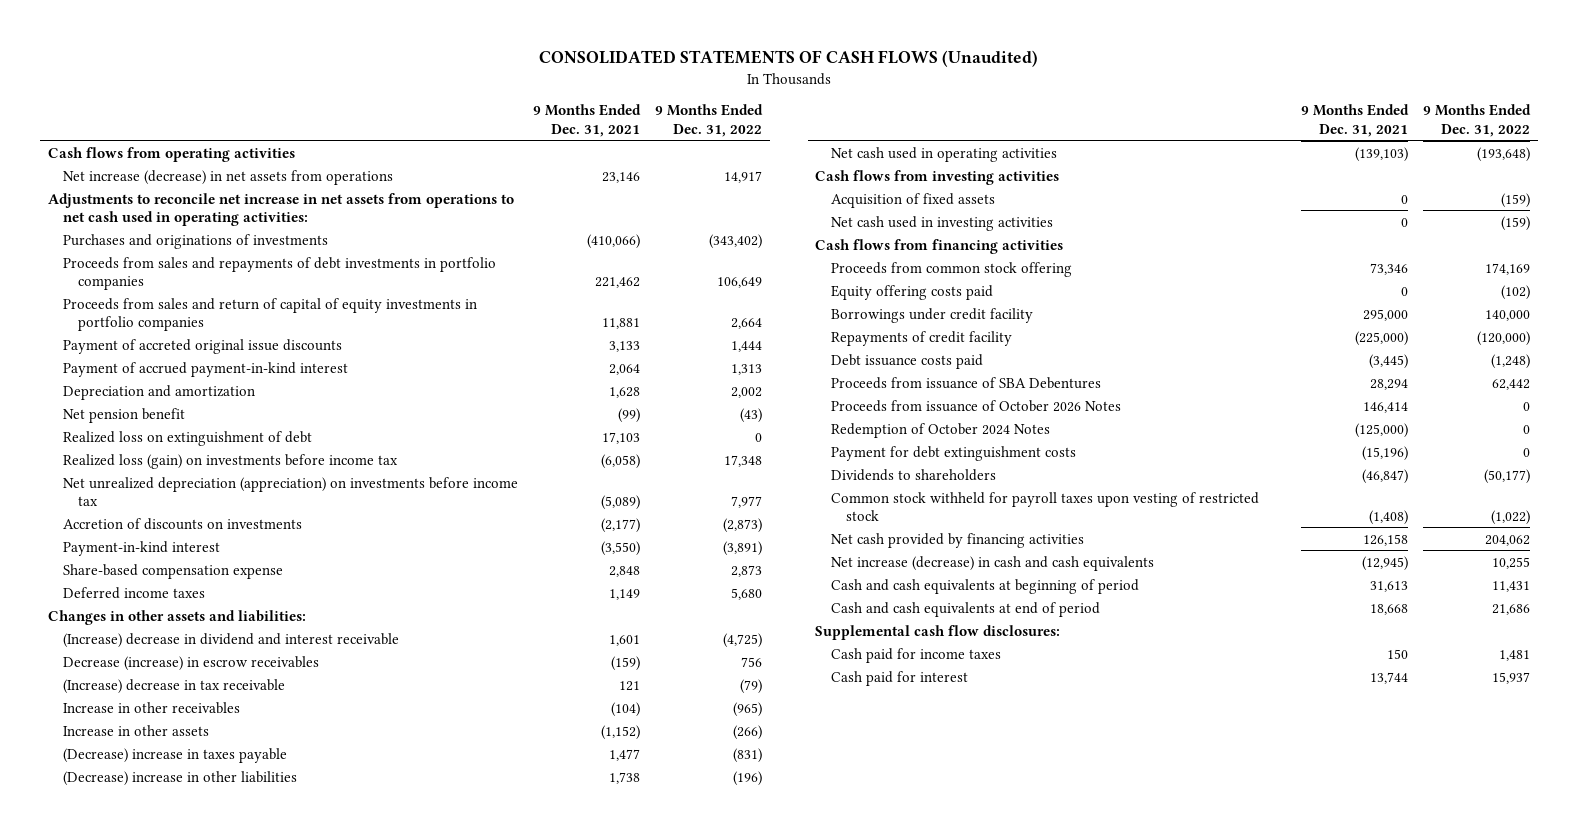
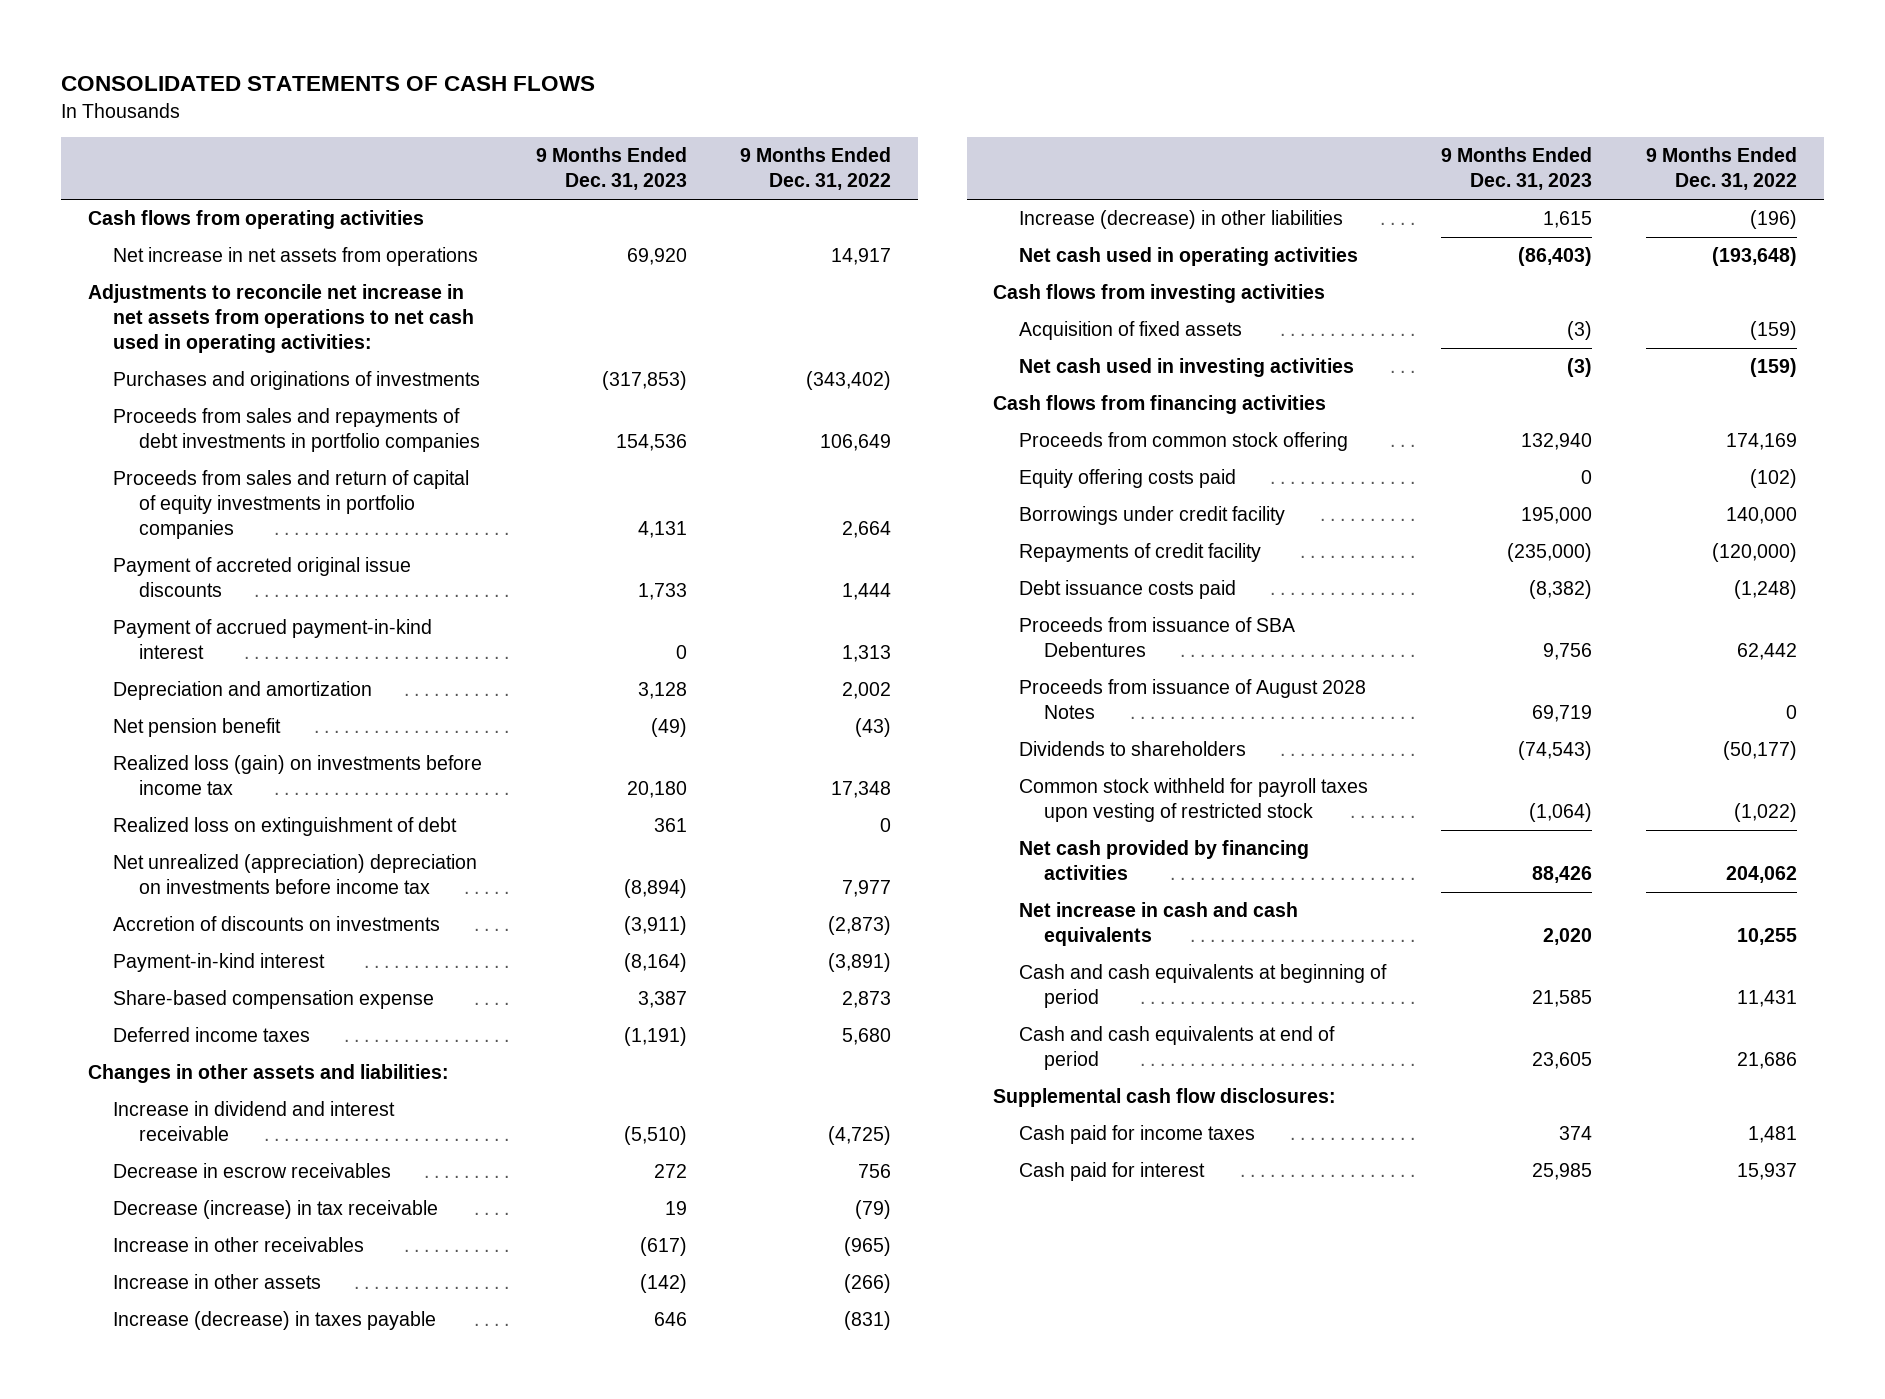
[538,50,1038,68] CONSOLIDATED STATEMENTS OF CASH FLOWS (Unaudited) -> [61,76,596,92] CONSOLIDATED STATEMENTS OF CASH FLOWS
[532,104,641,137] 9 Months Ended Dec. 31, 2021 -> none
none -> [535,147,687,191] 9 Months Ended Dec. 31, 2023
[62,169,393,185] Net increase (decrease) in net assets from operations -> [113,247,479,267] Net increase in net assets from operations
[62,430,312,446] Realized loss on extinguishment of debt -> [113,817,458,837] Realized loss on extinguishment of debt
[62,476,518,506] Net unrealized depreciation (appreciation) on investments before income tax -> [113,854,478,895] Net unrealized (appreciation) depreciation on investments before income tax
[62,632,399,648] (Increase) decrease in dividend and interest receivable -> [113,1101,396,1142] Increase in dividend and interest receivable
[62,655,319,671] Decrease (increase) in escrow receivables -> [113,1163,392,1179] Decrease in escrow receivables
[62,678,285,694] (Increase) decrease in tax receivable -> [113,1200,439,1220] Decrease (increase) in tax receivable
[62,747,287,763] (Decrease) increase in taxes payable -> [113,1311,437,1331] Increase (decrease) in taxes payable
[62,770,297,786] (Decrease) increase in other liabilities -> [1018,210,1343,230] Increase (decrease) in other liabilities
[830,422,1050,438] Redemption of October 2024 Notes -> none
[830,445,1076,461] Payment for debt extinguishment costs -> none
[830,399,1121,412] Proceeds from issuance of October 2026 Notes -> [1018,679,1366,720] Proceeds from issuance of August 2028 Notes
[830,555,1154,571] Net increase (decrease) in cash and cash equivalents -> [1018,902,1298,947] Net increase in cash and cash equivalents

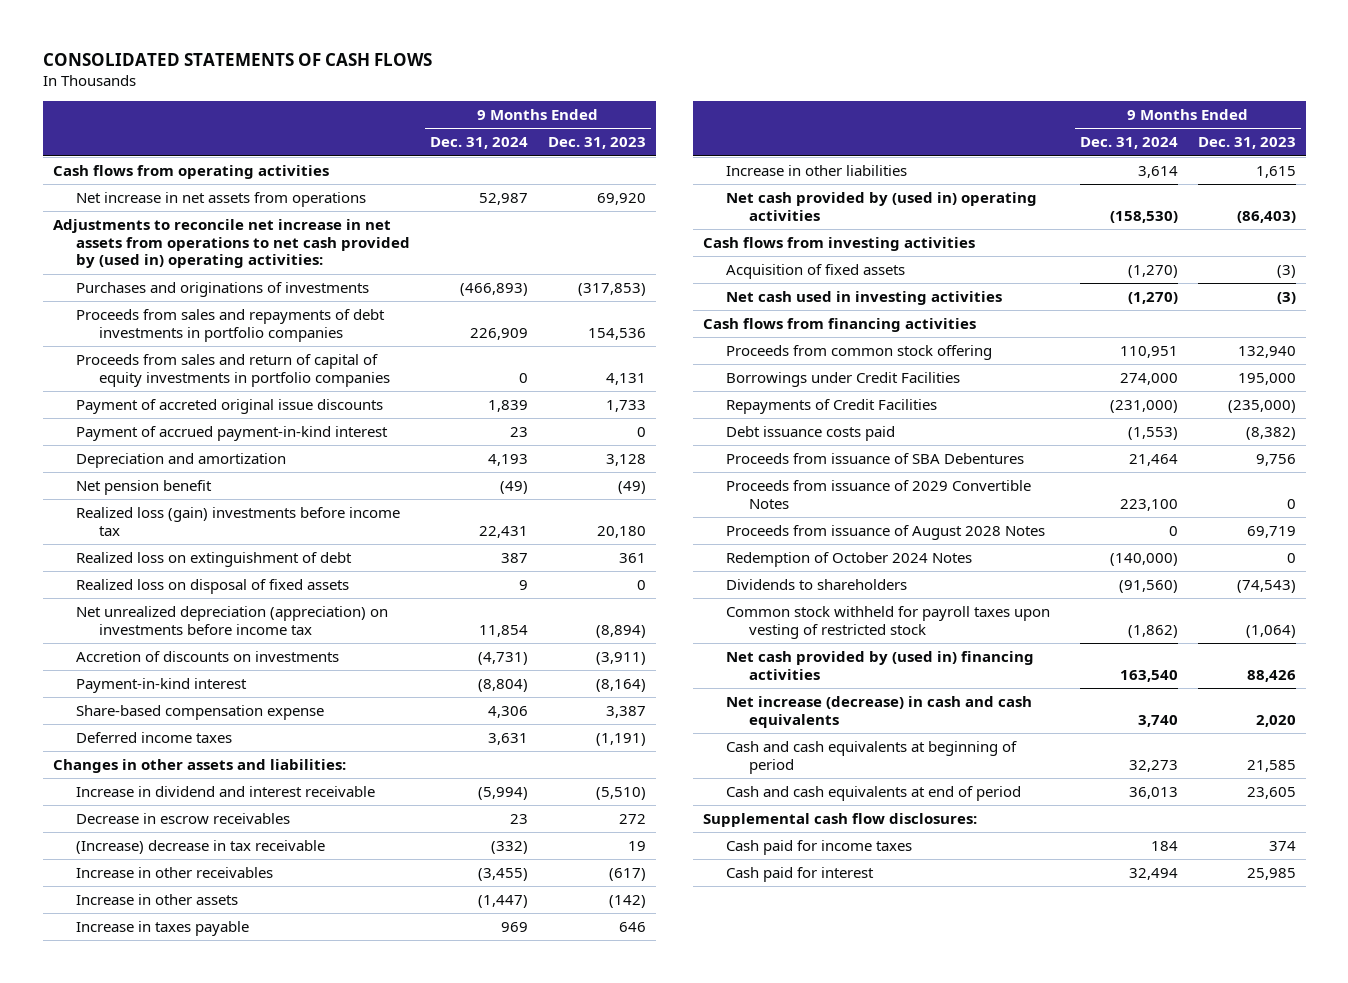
[740,147,892,191] 9 Months Ended Dec. 31, 2022 -> none
none -> [429,137,528,150] Dec. 31, 2024
[88,284,475,353] Adjustments to reconcile net increase in net assets from operations to net cash used in operating activities: -> [52,219,410,269] Adjustments to reconcile net increase in net assets from operations to net cash provided by (used in) operating activities:
[113,755,483,796] Realized loss (gain) on investments before income tax -> [75,507,400,536] Realized loss (gain) investments before income tax
none -> [75,579,349,595] Realized loss on disposal of fixed assets
[113,854,478,895] Net unrealized (appreciation) depreciation on investments before income tax -> [75,606,388,635] Net unrealized depreciation (appreciation) on investments before income tax
[113,1200,439,1220] Decrease (increase) in tax receivable -> [75,840,325,855] (Increase) decrease in tax receivable
[113,1311,437,1331] Increase (decrease) in taxes payable -> [75,921,249,937] Increase in taxes payable
[1018,210,1343,230] Increase (decrease) in other liabilities -> [725,165,907,177] Increase in other liabilities
[1018,247,1358,267] Net cash used in operating activities -> [725,192,1037,221] Net cash provided by (used in) operating activities
[1018,469,1236,489] Equity offering costs paid -> none
[1018,506,1285,526] Borrowings under credit facility -> [725,372,960,388] Borrowings under Credit Facilities
[1018,543,1261,563] Repayments of credit facility -> [725,399,937,415] Repayments of Credit Facilities
none -> [725,480,1031,509] Proceeds from issuance of 2029 Convertible Notes
none -> [725,552,972,568] Redemption of October 2024 Notes
[1018,840,1309,881] Net cash provided by financing activities -> [725,651,1034,680] Net cash provided by (used in) financing activities
[1018,902,1298,947] Net increase in cash and cash equivalents -> [725,696,1032,728] Net increase (decrease) in cash and cash equivalents

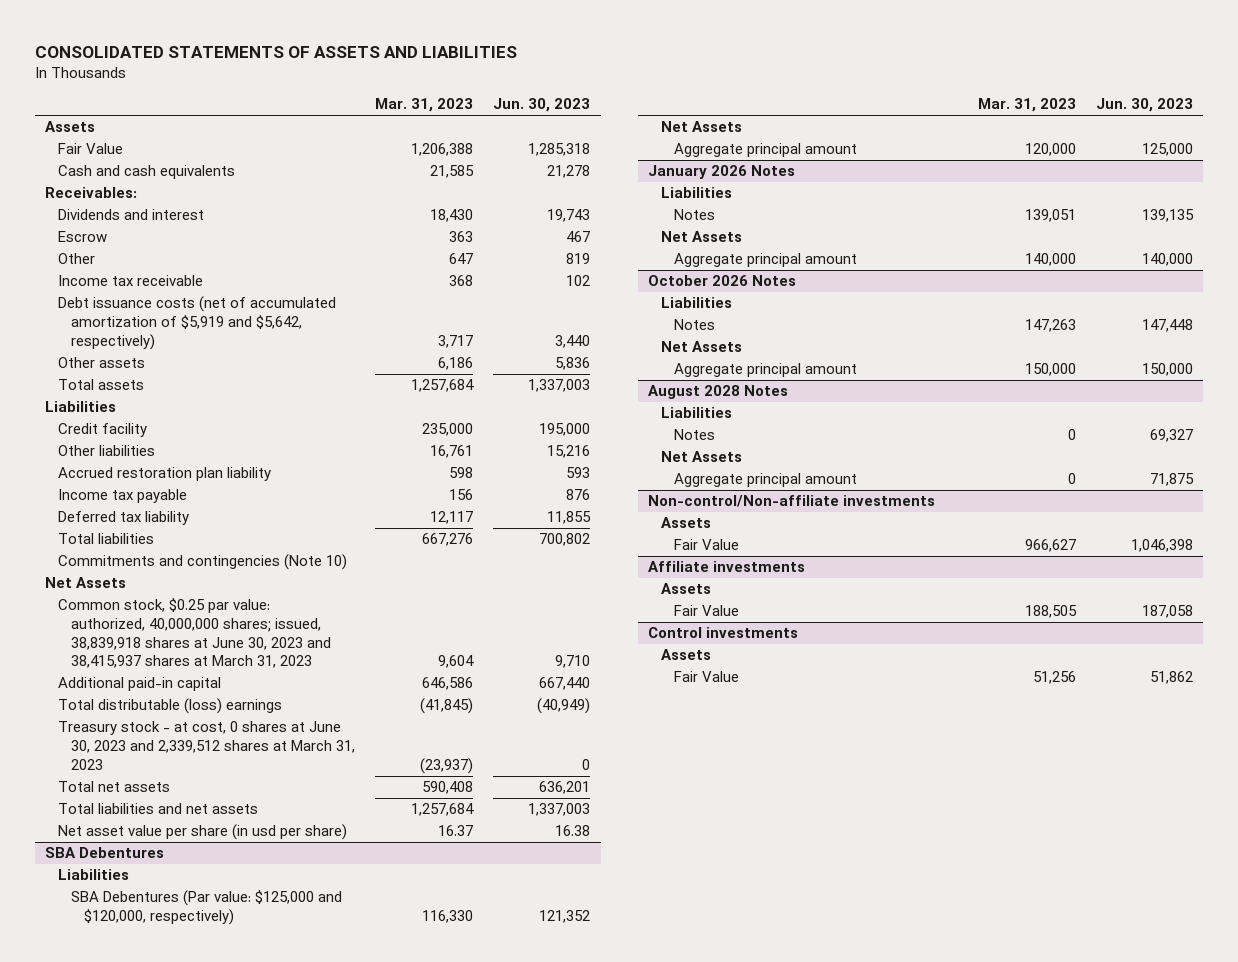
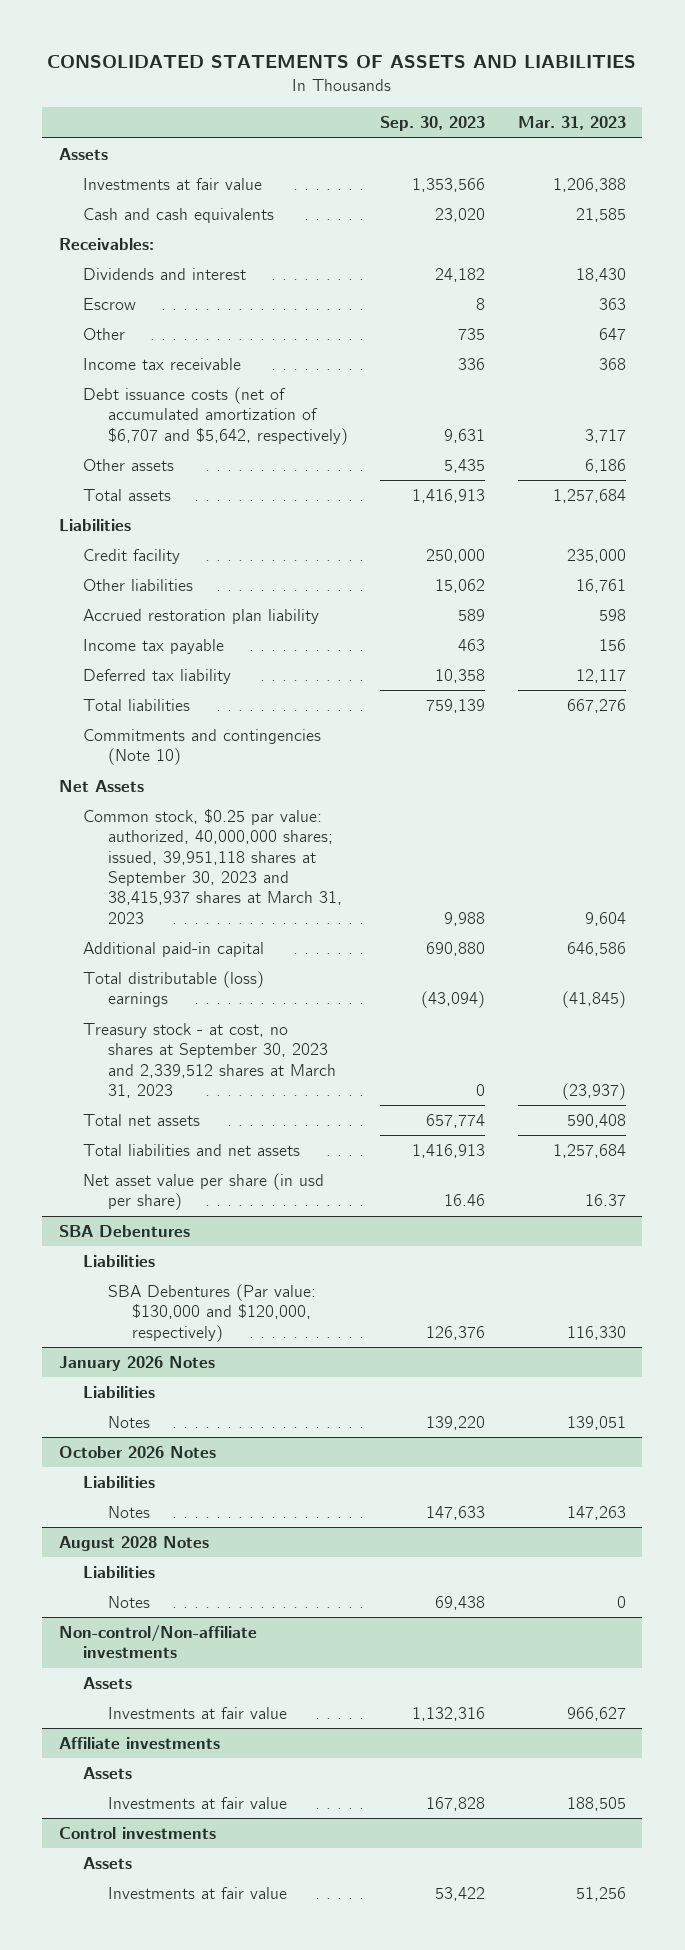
[493,98,591,113] Jun. 30, 2023 -> none
none -> [380,116,486,132] Sep. 30, 2023
[58,143,124,155] Fair Value -> [83,177,263,190] Investments at fair value
[58,296,337,350] Debt issuance costs (net of accumulated amortization of $5,919 and $5,642, respectively) -> [83,386,348,445] Debt issuance costs (net of accumulated amortization of $6,707 and $5,642, respectively)
[58,598,332,669] Common stock, $0.25 par value: authorized, 40,000,000 shares; issued, 38,839,918 shares at June 30, 2023 and 38,415,937 shares at March 31, 2023 -> [83,808,342,924] Common stock, $0.25 par value: authorized, 40,000,000 shares; issued, 39,951,118 shares at September 30, 2023 and 38,415,937 shares at March 31, 2023
[58,721,356,770] Treasury stock - at cost, 0 shares at June 30, 2023 and 2,339,512 shares at March 31, 2023 -> [83,1022,336,1098] Treasury stock - at cost, no shares at September 30, 2023 and 2,339,512 shares at March 31, 2023
[660,121,742,133] Net Assets -> none
[673,143,857,158] Aggregate principal amount -> none
[71,890,343,926] SBA Debentures (Par value: $125,000 and $120,000, respectively) -> [107,1283,316,1342] SBA Debentures (Par value: $130,000 and $120,000, respectively)
[660,231,742,243] Net Assets -> none
[673,253,857,268] Aggregate principal amount -> none
[660,341,742,353] Net Assets -> none
[673,363,857,378] Aggregate principal amount -> none
[660,451,742,463] Net Assets -> none
[673,473,857,488] Aggregate principal amount -> none
[673,539,739,551] Fair Value -> [107,1706,287,1719] Investments at fair value
[673,605,739,617] Fair Value -> [107,1796,287,1809] Investments at fair value
[673,671,739,683] Fair Value -> [107,1886,287,1899] Investments at fair value

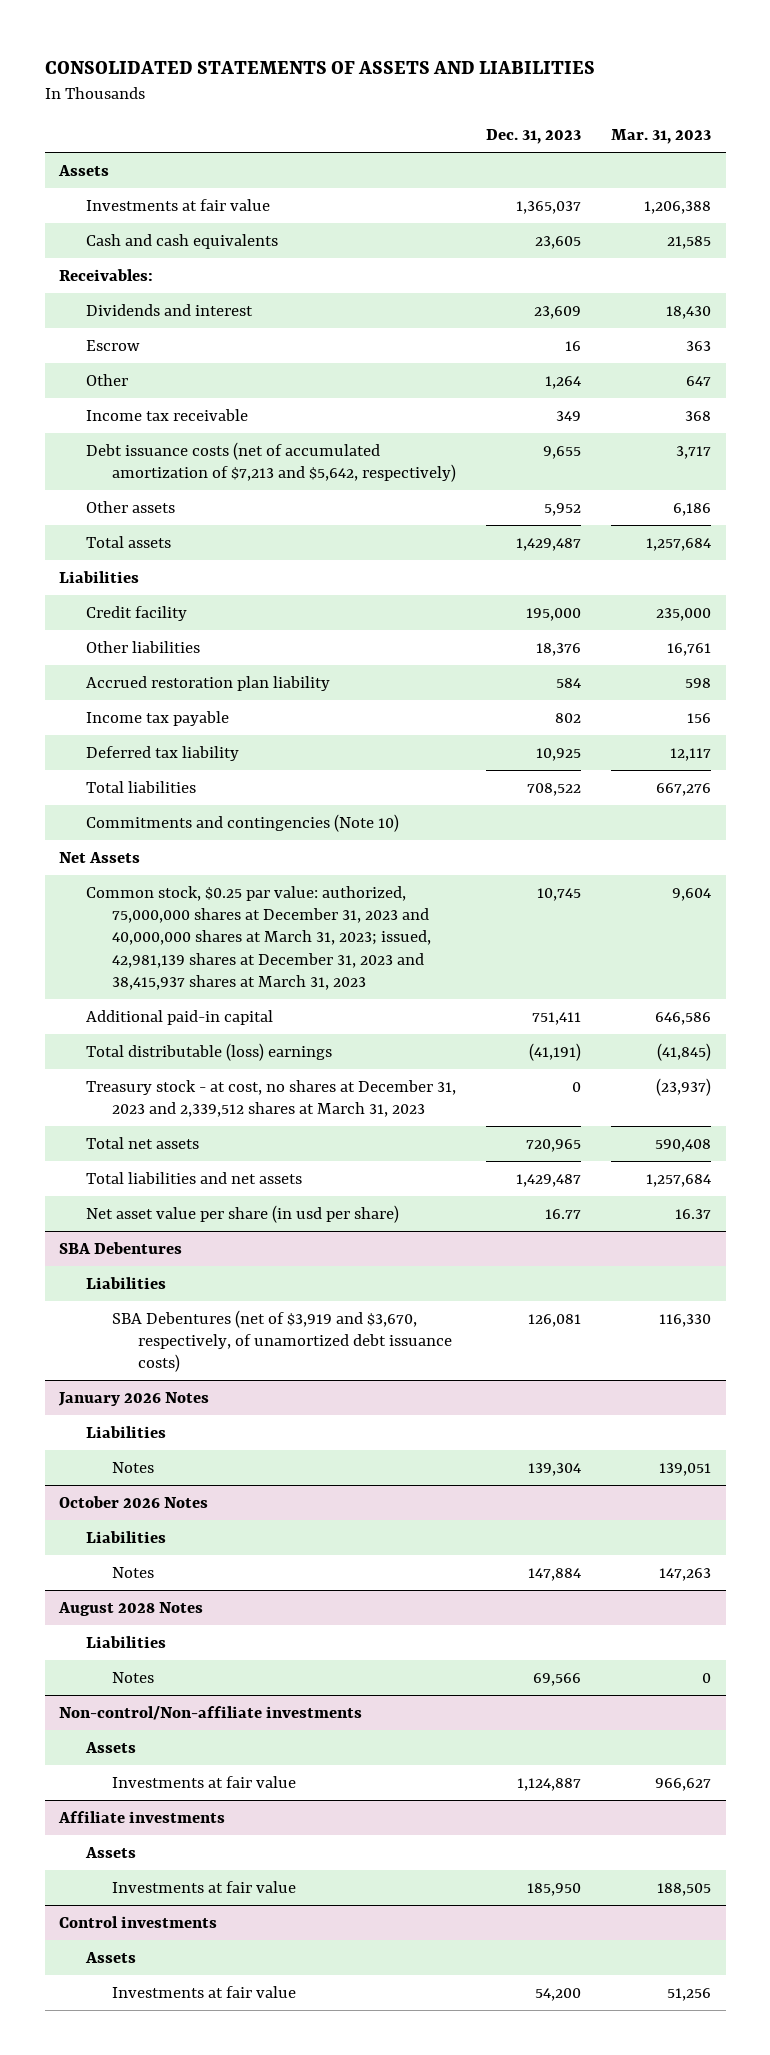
[380,116,486,132] Sep. 30, 2023 -> none
none -> [486,129,582,145] Dec. 31, 2023
[83,386,348,445] Debt issuance costs (net of accumulated amortization of $6,707 and $5,642, respectively) -> [85,441,457,483] Debt issuance costs (net of accumulated amortization of $7,213 and $5,642, respectively)
[83,808,342,924] Common stock, $0.25 par value: authorized, 40,000,000 shares; issued, 39,951,118 shares at September 30, 2023 and 38,415,937 shares at March 31, 2023 -> [85,885,432,991] Common stock, $0.25 par value: authorized, 75,000,000 shares at December 31, 2023 and 40,000,000 shares at March 31, 2023; issued, 42,981,139 shares at December 31, 2023 and 38,415,937 shares at March 31, 2023
[83,1022,336,1098] Treasury stock - at cost, no shares at September 30, 2023 and 2,339,512 shares at March 31, 2023 -> [85,1079,456,1118] Treasury stock - at cost, no shares at December 31, 2023 and 2,339,512 shares at March 31, 2023
[107,1283,316,1342] SBA Debentures (Par value: $130,000 and $120,000, respectively) -> [112,1309,453,1373] SBA Debentures (net of $3,919 and $3,670, respectively, of unamortized debt issuance costs)

